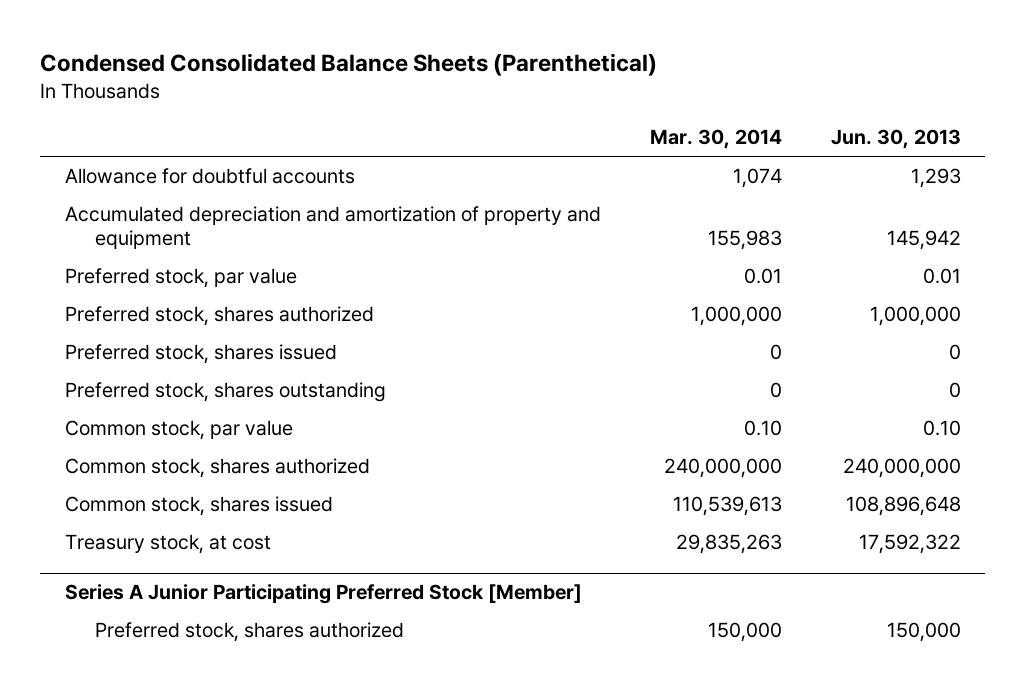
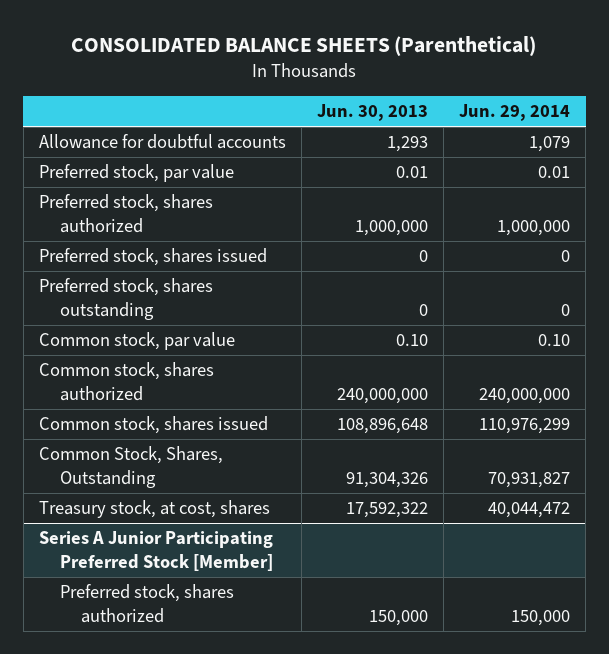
[40,53,658,77] Condensed Consolidated Balance Sheets (Parenthetical) -> [71,36,537,57] CONSOLIDATED BALANCE SHEETS (Parenthetical)
[649,129,782,150] Mar. 30, 2014 -> none
none -> [459,104,571,122] Jun. 29, 2014
[64,206,601,250] Accumulated depreciation and amortization of property and equipment -> none
none -> [38,446,223,488] Common Stock, Shares, Outstanding
[64,534,271,555] Treasury stock, at cost -> [38,500,270,519] Treasury stock, at cost, shares

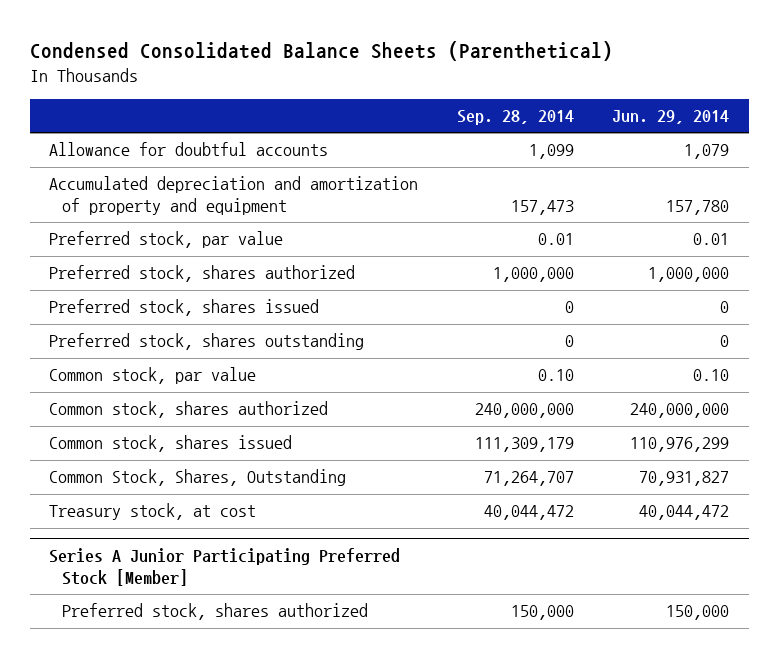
[71,36,537,57] CONSOLIDATED BALANCE SHEETS (Parenthetical) -> [29,41,613,62] Condensed Consolidated Balance Sheets (Parenthetical)
[316,104,428,122] Jun. 30, 2013 -> none
none -> [456,110,574,126] Sep. 28, 2014
none -> [48,176,418,216] Accumulated depreciation and amortization of property and equipment
[38,500,270,519] Treasury stock, at cost, shares -> [48,503,256,521] Treasury stock, at cost

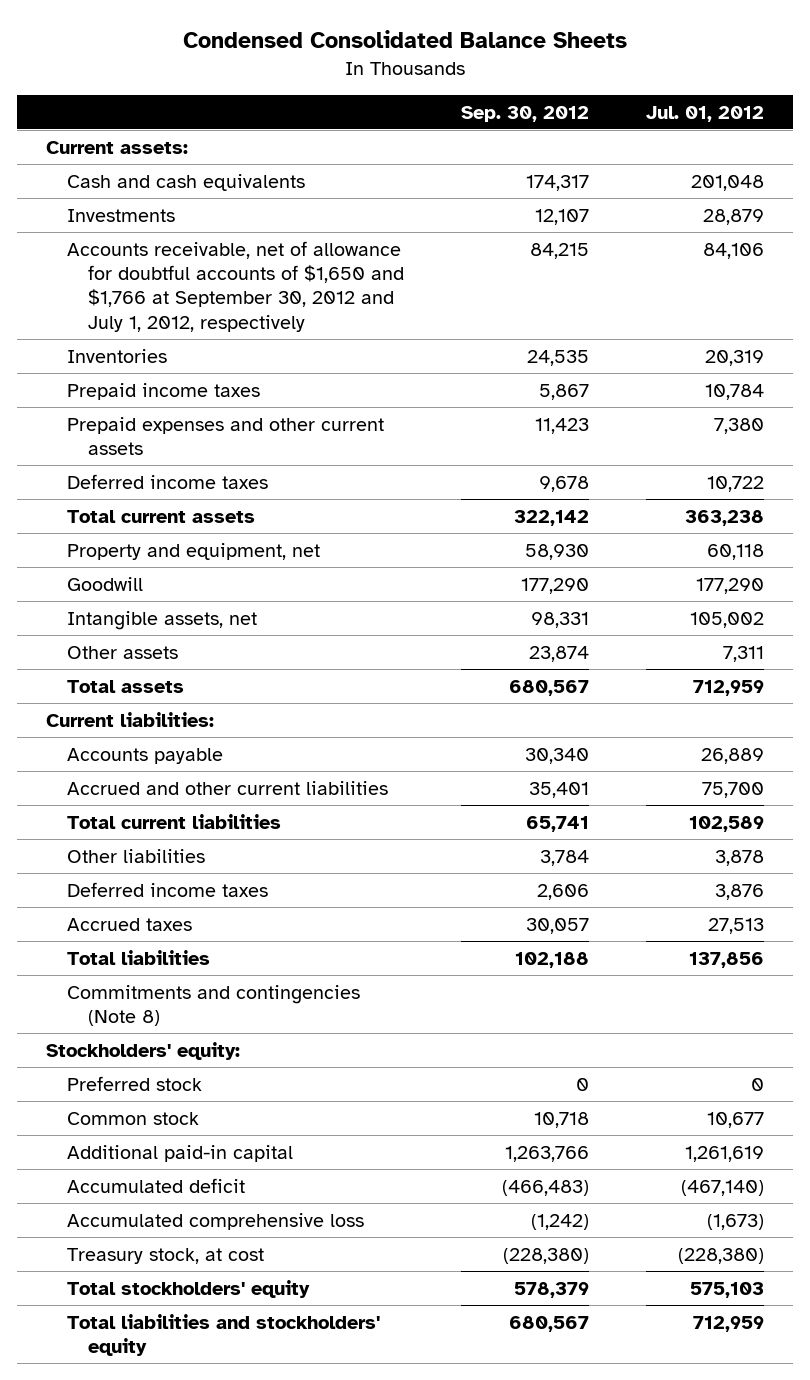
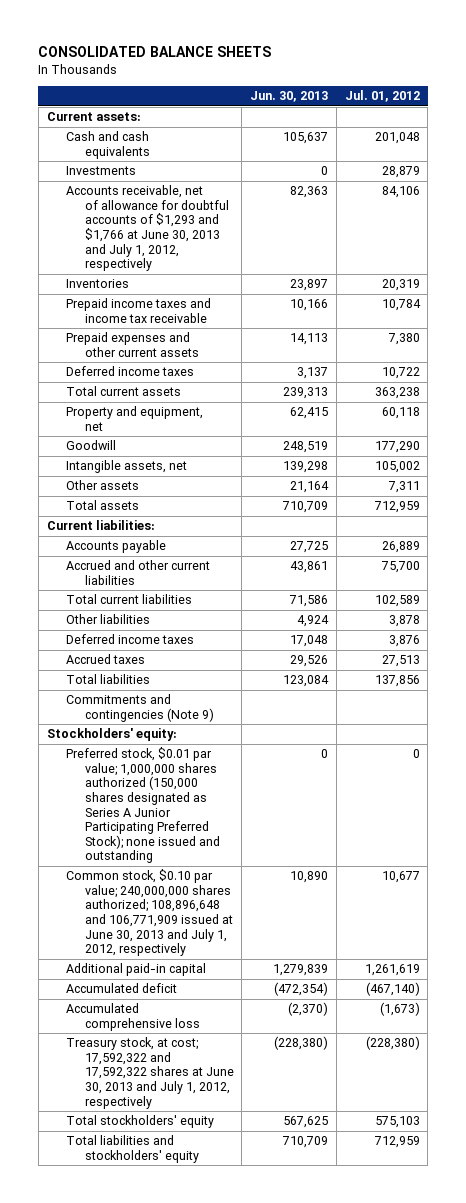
[183,30,628,49] Condensed Consolidated Balance Sheets -> [38,46,272,58] CONSOLIDATED BALANCE SHEETS
[460,105,589,122] Sep. 30, 2012 -> none
none -> [250,91,329,103] Jun. 30, 2013
[66,240,404,332] Accounts receivable, net of allowance for doubtful accounts of $1,650 and $1,766 at September 30, 2012 and July 1, 2012, respectively -> [65,185,229,272] Accounts receivable, net of allowance for doubtful accounts of $1,293 and $1,766 at June 30, 2013 and July 1, 2012, respectively
[66,382,260,400] Prepaid income taxes -> [65,298,211,323] Prepaid income taxes and income tax receivable
[66,984,360,1027] Commitments and contingencies (Note 8) -> [65,694,214,722] Commitments and contingencies (Note 9)
[66,1075,202,1091] Preferred stock -> [65,747,220,864] Preferred stock, $0.01 par value; 1,000,000 shares authorized (150,000 shares designated as Series A Junior Participating Preferred Stock); none issued and outstanding
[66,1111,199,1125] Common stock -> [65,869,233,957] Common stock, $0.10 par value; 240,000,000 shares authorized; 108,896,648 and 106,771,909 issued at June 30, 2013 and July 1, 2012, respectively
[66,1247,264,1264] Treasury stock, at cost -> [65,1037,234,1109] Treasury stock, at cost; 17,592,322 and 17,592,322 shares at June 30, 2013 and July 1, 2012, respectively

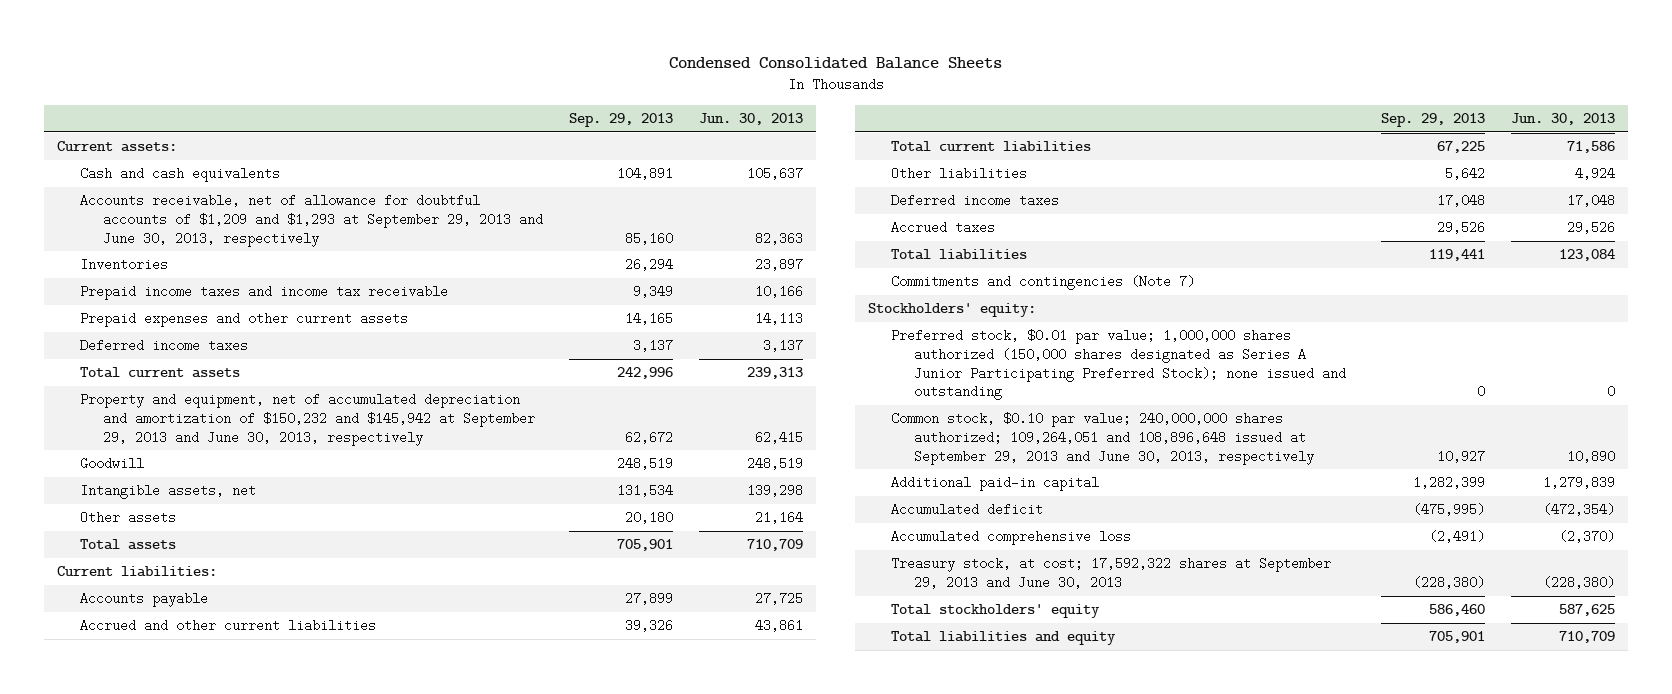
[38,46,272,58] CONSOLIDATED BALANCE SHEETS -> [668,57,1002,70] Condensed Consolidated Balance Sheets
[344,90,420,103] Jul. 01, 2012 -> none
none -> [569,112,674,127] Sep. 29, 2013
[65,166,136,176] Investments -> none
[65,185,229,272] Accounts receivable, net of allowance for doubtful accounts of $1,293 and $1,766 at June 30, 2013 and July 1, 2012, respectively -> [79,194,544,247] Accounts receivable, net of allowance for doubtful accounts of $1,209 and $1,293 at September 29, 2013 and June 30, 2013, respectively
[65,406,203,431] Property and equipment, net -> [79,393,536,446] Property and equipment, net of accumulated depreciation and amortization of $150,232 and $145,942 at September 29, 2013 and June 30, 2013, respectively
[65,694,214,722] Commitments and contingencies (Note 9) -> [891,275,1196,291] Commitments and contingencies (Note 7)
[65,869,233,957] Common stock, $0.10 par value; 240,000,000 shares authorized; 108,896,648 and 106,771,909 issued at June 30, 2013 and July 1, 2012, respectively -> [891,412,1315,465] Common stock, $0.10 par value; 240,000,000 shares authorized; 109,264,051 and 108,896,648 issued at September 29, 2013 and June 30, 2013, respectively
[65,1037,234,1109] Treasury stock, at cost; 17,592,322 and 17,592,322 shares at June 30, 2013 and July 1, 2012, respectively -> [891,557,1332,589] Treasury stock, at cost; 17,592,322 shares at September 29, 2013 and June 30, 2013
[283,1116,329,1129] 567,625 -> [1558,604,1615,617] 587,625
[65,1135,199,1163] Total liabilities and stockholders' equity -> [891,631,1117,646] Total liabilities and equity

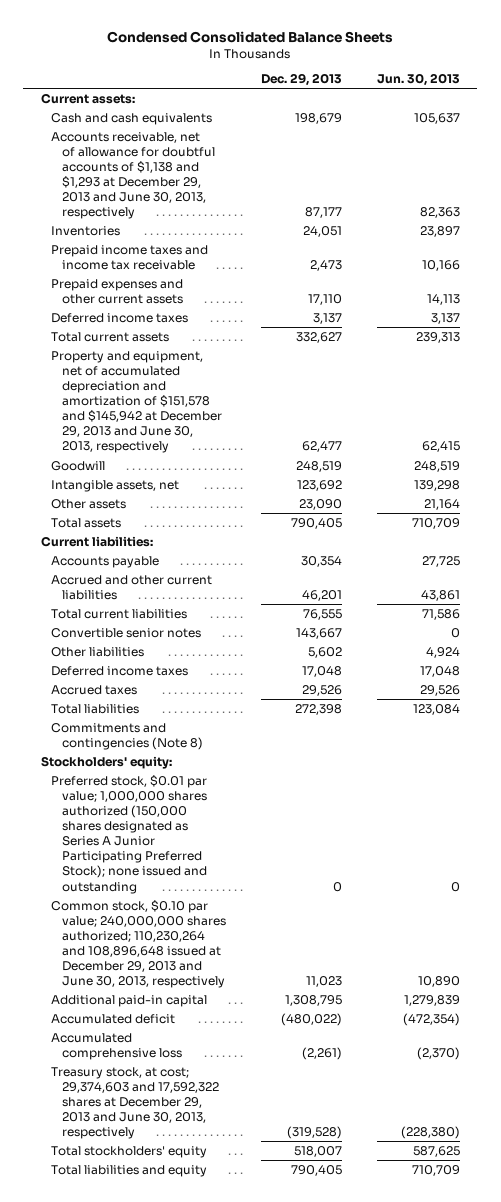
[569,112,674,127] Sep. 29, 2013 -> none
none -> [260,73,342,87] Dec. 29, 2013
[79,194,544,247] Accounts receivable, net of allowance for doubtful accounts of $1,209 and $1,293 at September 29, 2013 and June 30, 2013, respectively -> [51,131,215,220] Accounts receivable, net of allowance for doubtful accounts of $1,138 and $1,293 at December 29, 2013 and June 30, 2013, respectively
[79,393,536,446] Property and equipment, net of accumulated depreciation and amortization of $150,232 and $145,942 at September 29, 2013 and June 30, 2013, respectively -> [51,350,222,454] Property and equipment, net of accumulated depreciation and amortization of $151,578 and $145,942 at December 29, 2013 and June 30, 2013, respectively
none -> [51,627,202,638] Convertible senior notes
[891,275,1196,291] Commitments and contingencies (Note 7) -> [51,722,203,750] Commitments and contingencies (Note 8)
[891,412,1315,465] Common stock, $0.10 par value; 240,000,000 shares authorized; 109,264,051 and 108,896,648 issued at September 29, 2013 and June 30, 2013, respectively -> [51,899,226,989] Common stock, $0.10 par value; 240,000,000 shares authorized; 110,230,264 and 108,896,648 issued at December 29, 2013 and June 30, 2013, respectively
[891,557,1332,589] Treasury stock, at cost; 17,592,322 shares at September 29, 2013 and June 30, 2013 -> [51,1066,219,1140] Treasury stock, at cost; 29,374,603 and 17,592,322 shares at December 29, 2013 and June 30, 2013, respectively

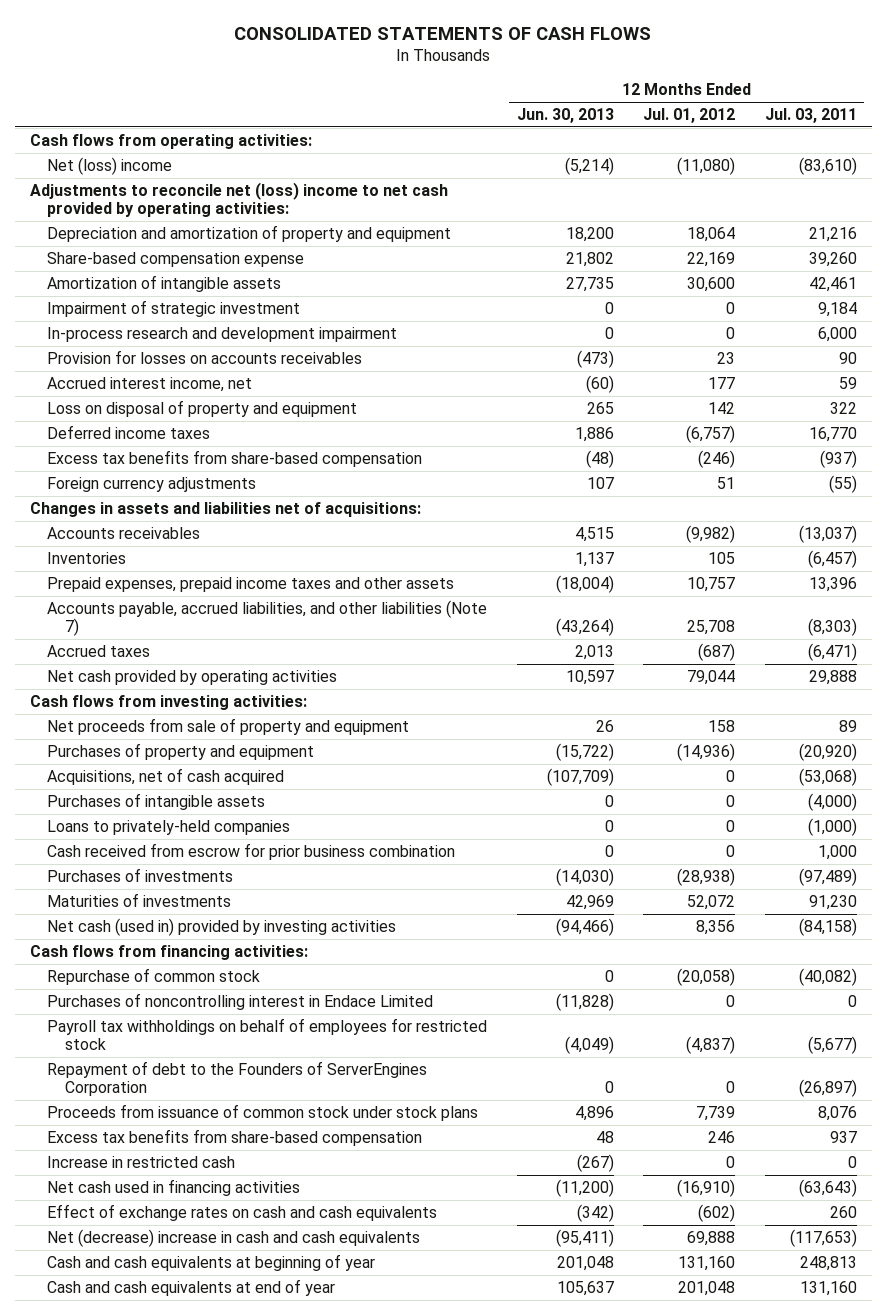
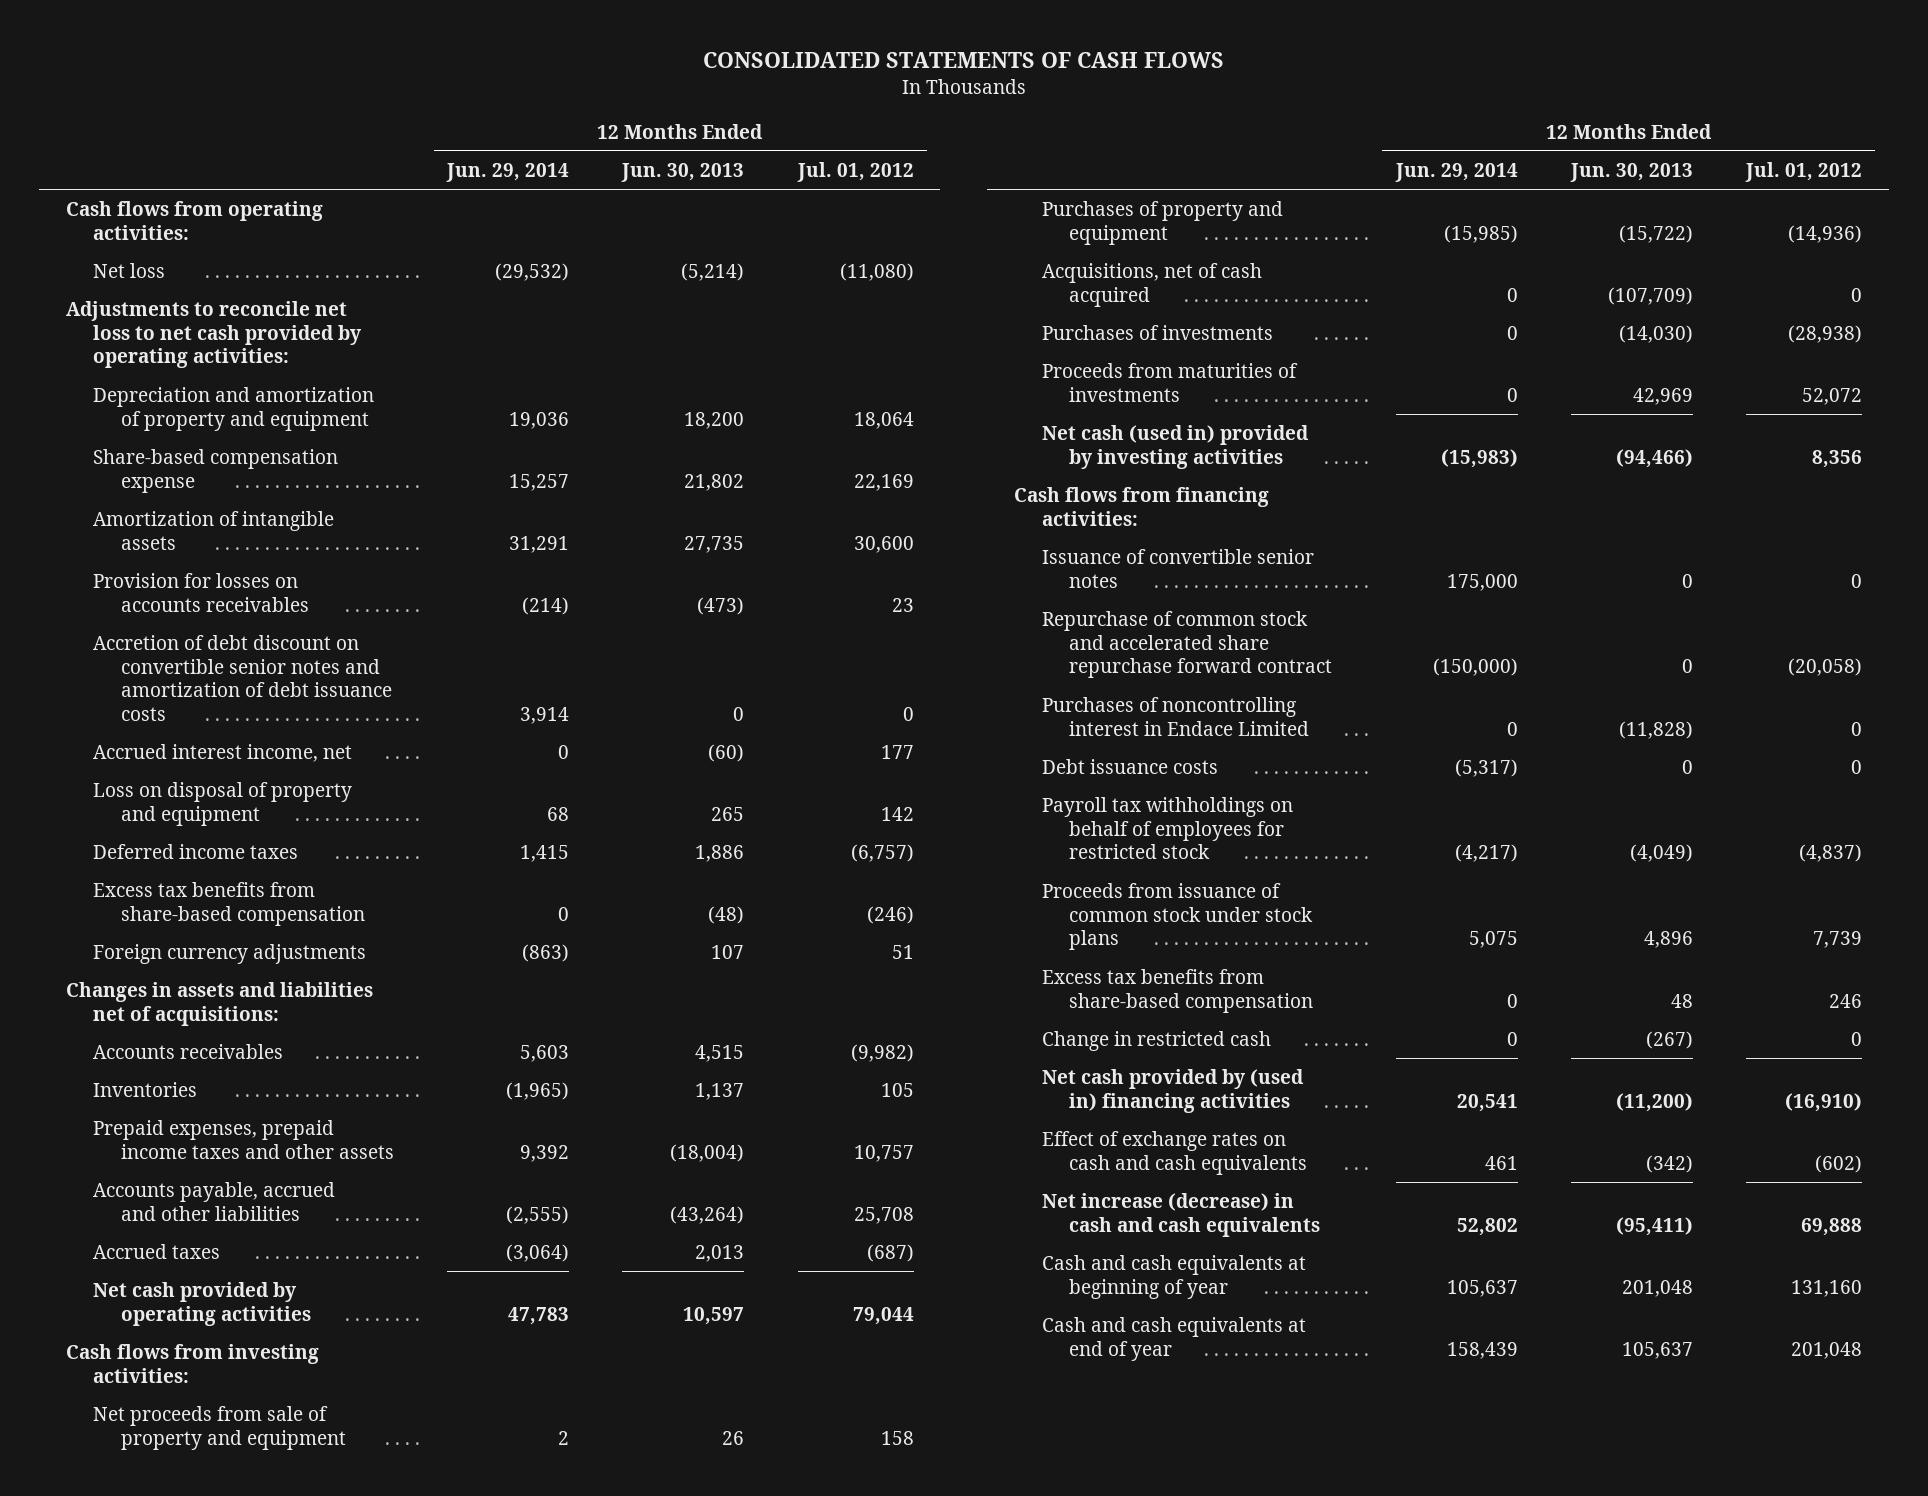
[764,108,857,124] Jul. 03, 2011 -> none
none -> [445,162,569,182] Jun. 29, 2014
[47,157,173,176] Net (loss) income -> [93,263,166,279] Net loss
[29,182,448,218] Adjustments to reconcile net (loss) income to net cash provided by operating activities: -> [65,301,362,369] Adjustments to reconcile net loss to net cash provided by operating activities:
[47,300,301,318] Impairment of strategic investment -> none
[47,327,398,343] In-process research and development impairment -> none
none -> [93,635,392,721] Accretion of debt discount on convertible senior notes and amortization of debt issuance costs
[47,600,488,637] Accounts payable, accrued liabilities, and other liabilities (Note 7) -> [93,1182,336,1221] Accounts payable, accrued and other liabilities
[47,793,266,811] Purchases of intangible assets -> none
[47,820,291,836] Loans to privately-held companies -> none
[47,843,456,861] Cash received from escrow for prior business combination -> none
[47,893,232,908] Maturities of investments -> [1041,363,1298,402] Proceeds from maturities of investments
none -> [1041,549,1314,588] Issuance of convertible senior notes
[47,968,261,986] Repurchase of common stock -> [1041,611,1333,679] Repurchase of common stock and accelerated share repurchase forward contract
none -> [1041,759,1218,775] Debt issuance costs
[47,1061,428,1097] Repayment of debt to the Founders of ServerEngines Corporation -> none
[47,1156,236,1169] Increase in restricted cash -> [1041,1031,1271,1052] Change in restricted cash
[47,1179,301,1197] Net cash used in financing activities -> [1041,1069,1304,1113] Net cash provided by (used in) financing activities
[47,1229,421,1248] Net (decrease) increase in cash and cash equivalents -> [1041,1193,1321,1237] Net increase (decrease) in cash and cash equivalents

